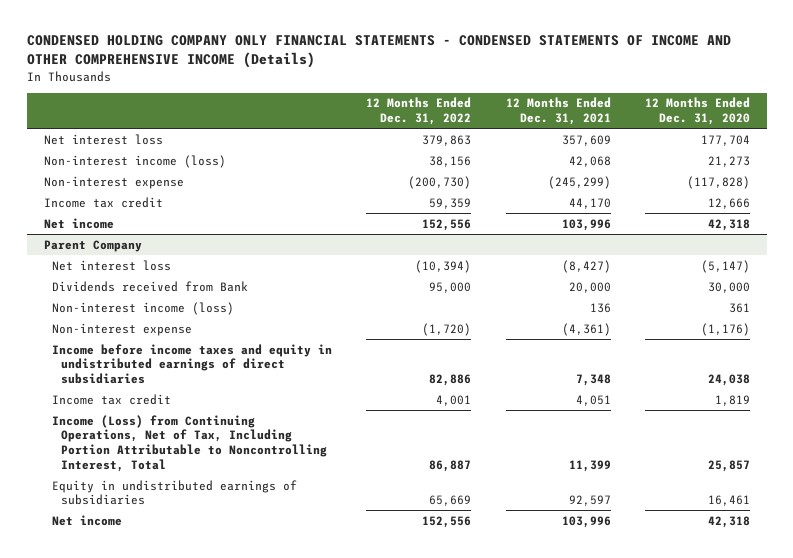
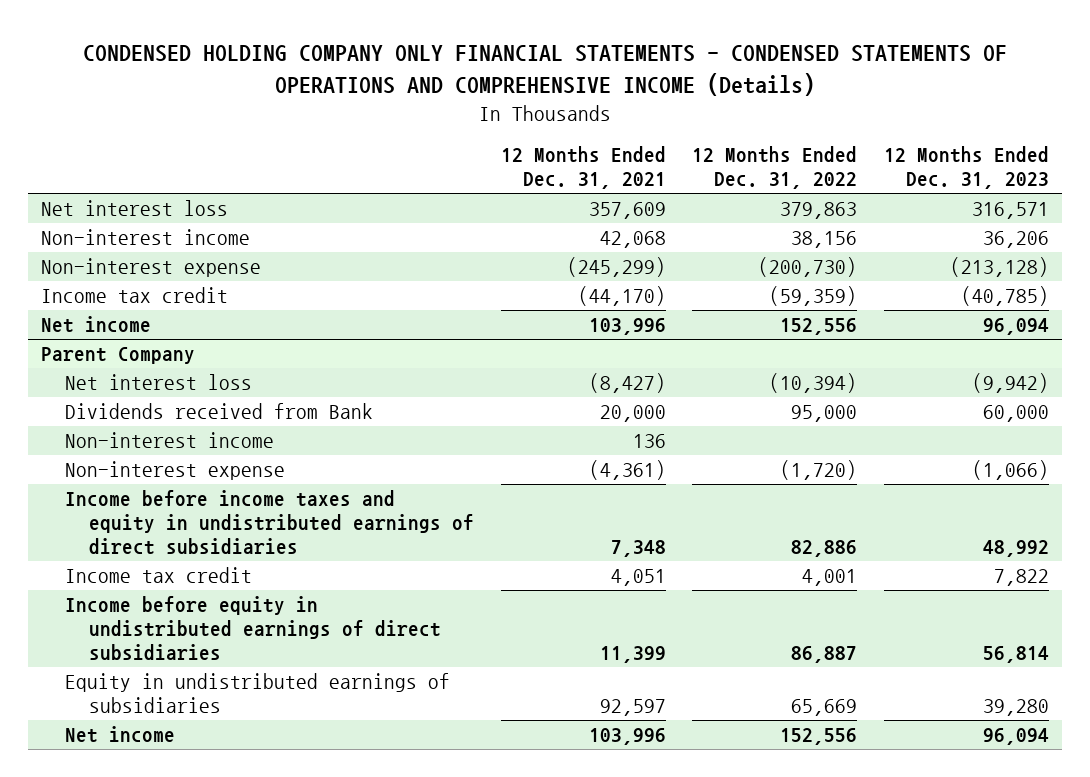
[26,35,731,69] CONDENSED HOLDING COMPANY ONLY FINANCIAL STATEMENTS - CONDENSED STATEMENTS OF INCOME AND OTHER COMPREHENSIVE INCOME (Details) -> [83,45,1008,96] CONDENSED HOLDING COMPANY ONLY FINANCIAL STATEMENTS - CONDENSED STATEMENTS OF OPERATIONS AND COMPREHENSIVE INCOME (Details)
[644,97,750,126] 12 Months Ended Dec. 31, 2020 -> none
none -> [883,146,1049,190] 12 Months Ended Dec. 31, 2023
[43,154,226,168] Non-interest income (loss) -> [41,229,251,246] Non-interest income
[429,197,472,209] 59,359 -> [769,286,858,307] (59,359)
[568,197,611,209] 44,170 -> [577,286,666,307] (44,170)
[52,301,235,315] Non-interest income (loss) -> [65,432,275,449] Non-interest income
[52,414,328,472] Income (Loss) from Continuing Operations, Net of Tax, Including Portion Attributable to Noncontrolling Interest, Total -> [65,596,441,661] Income before equity in undistributed earnings of direct subsidiaries

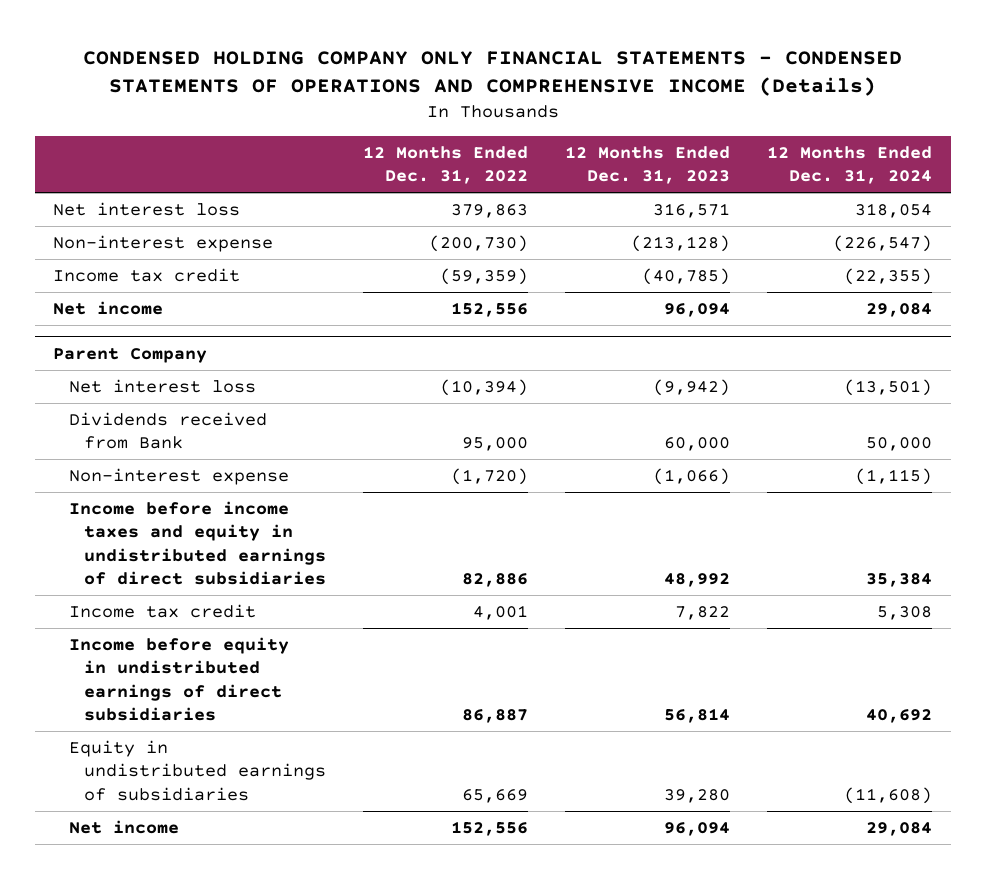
[500,146,666,190] 12 Months Ended Dec. 31, 2021 -> none
none -> [767,145,933,185] 12 Months Ended Dec. 31, 2024
[41,229,251,246] Non-interest income -> none
[65,432,275,449] Non-interest income -> none

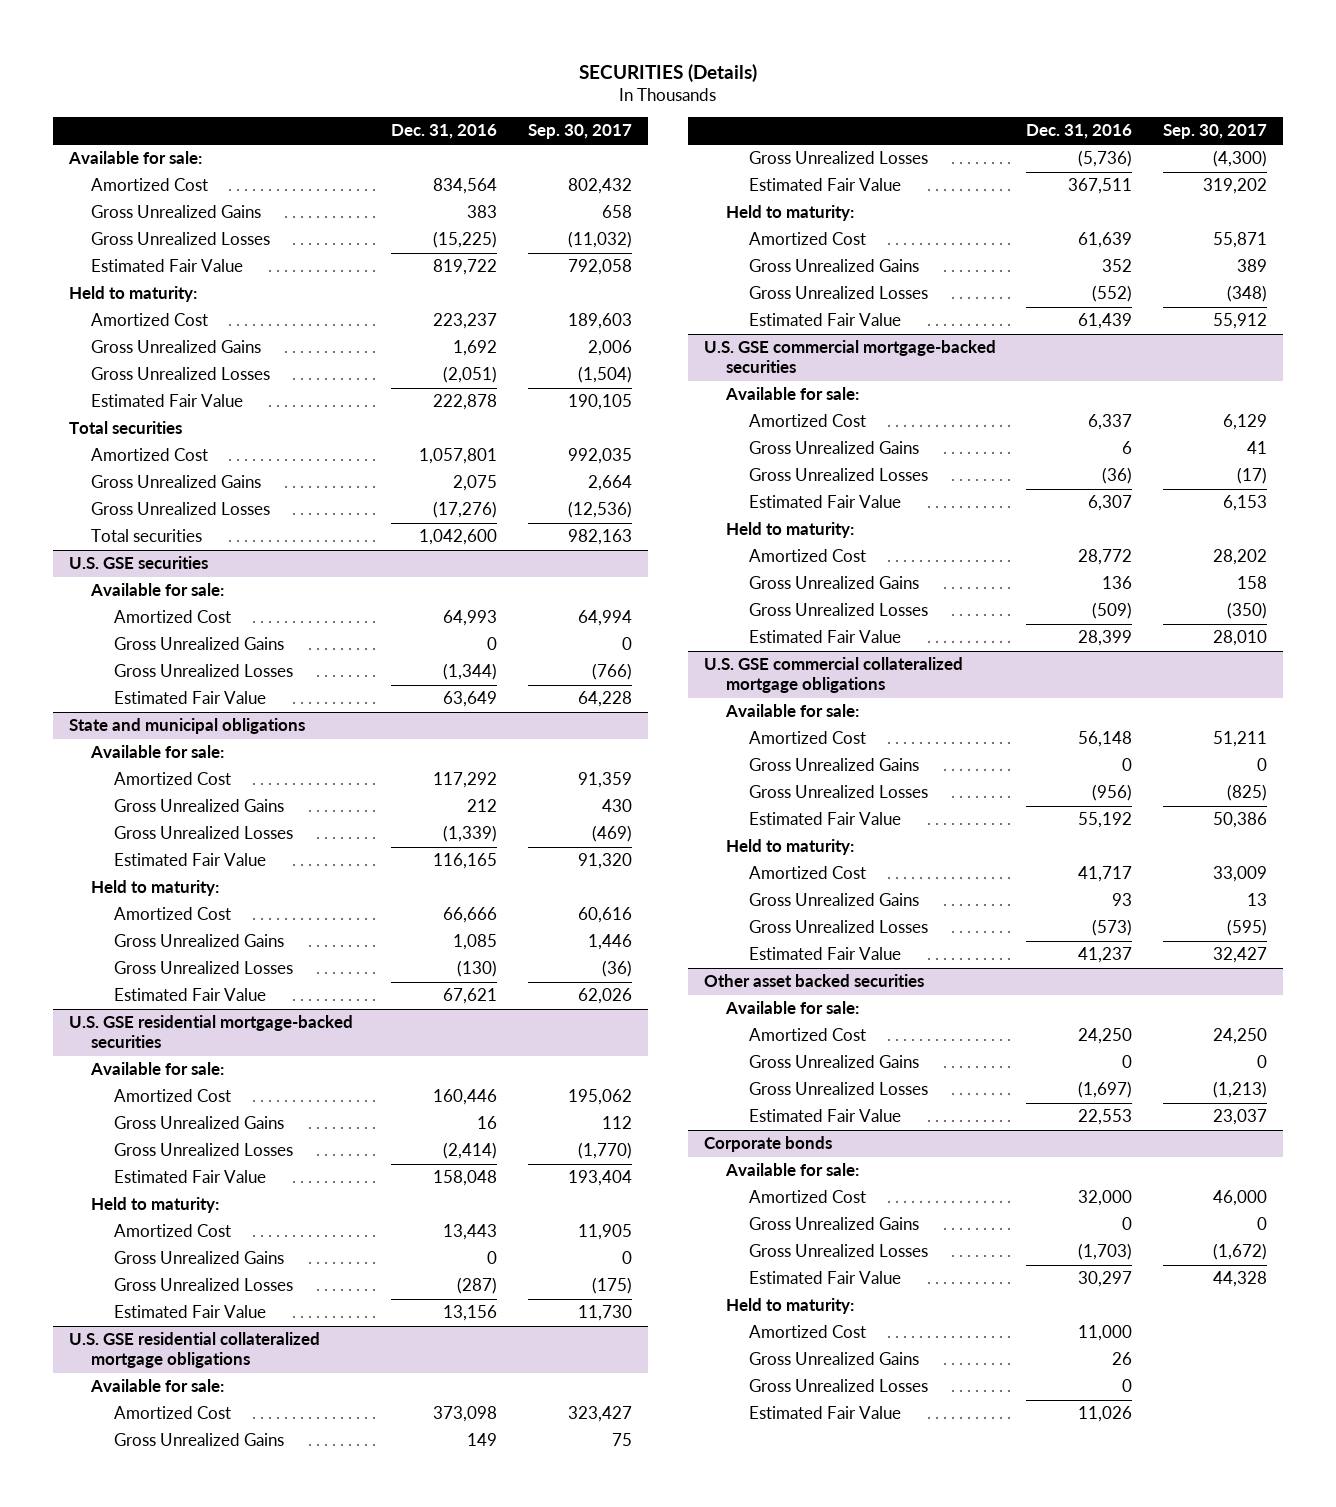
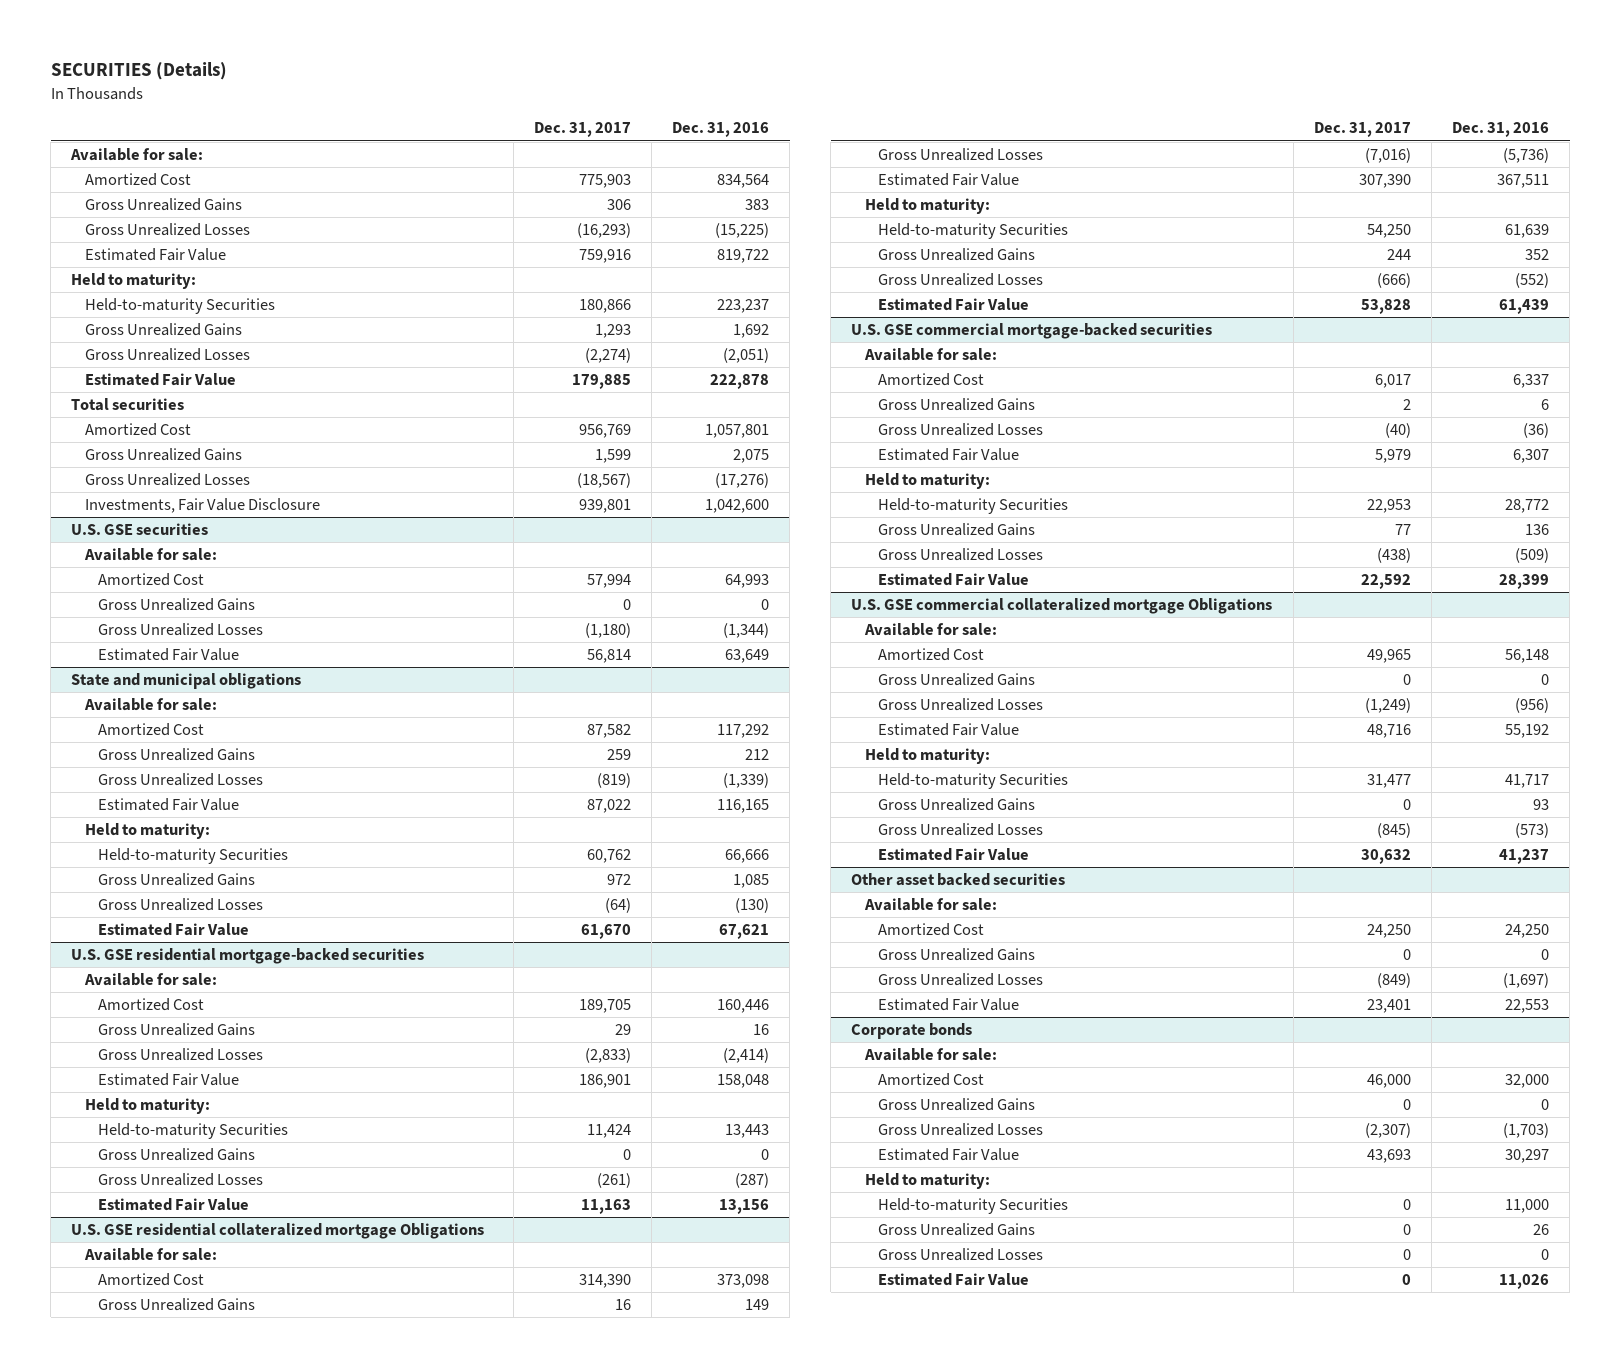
[528,124,633,140] Sep. 30, 2017 -> none
none -> [533,122,631,138] Dec. 31, 2017
[91,313,209,327] Amortized Cost -> [84,298,275,315] Held-to-maturity Securities
[91,529,203,543] Total securities -> [84,498,320,514] Investments, Fair Value Disclosure
[113,907,231,921] Amortized Cost -> [98,848,289,865] Held-to-maturity Securities
[113,1224,231,1238] Amortized Cost -> [98,1123,289,1140] Held-to-maturity Securities
[68,1332,320,1369] U.S. GSE residential collateralized mortgage obligations -> [71,1223,485,1240] U.S. GSE residential collateralized mortgage Obligations
[748,232,866,246] Amortized Cost -> [878,223,1069,240] Held-to-maturity Securities
[748,549,866,563] Amortized Cost -> [878,498,1069,515] Held-to-maturity Securities
[703,657,963,694] U.S. GSE commercial collateralized mortgage obligations -> [851,598,1273,615] U.S. GSE commercial collateralized mortgage Obligations
[748,866,866,880] Amortized Cost -> [878,773,1069,790] Held-to-maturity Securities
[748,1325,866,1339] Amortized Cost -> [878,1198,1069,1215] Held-to-maturity Securities

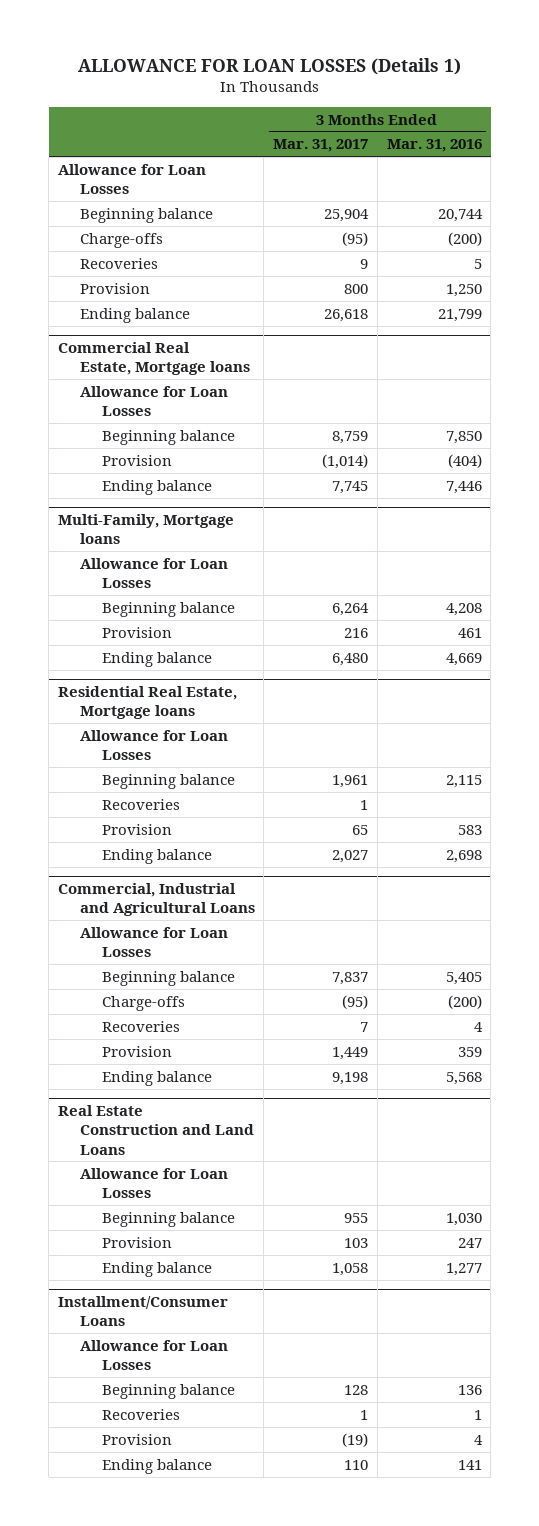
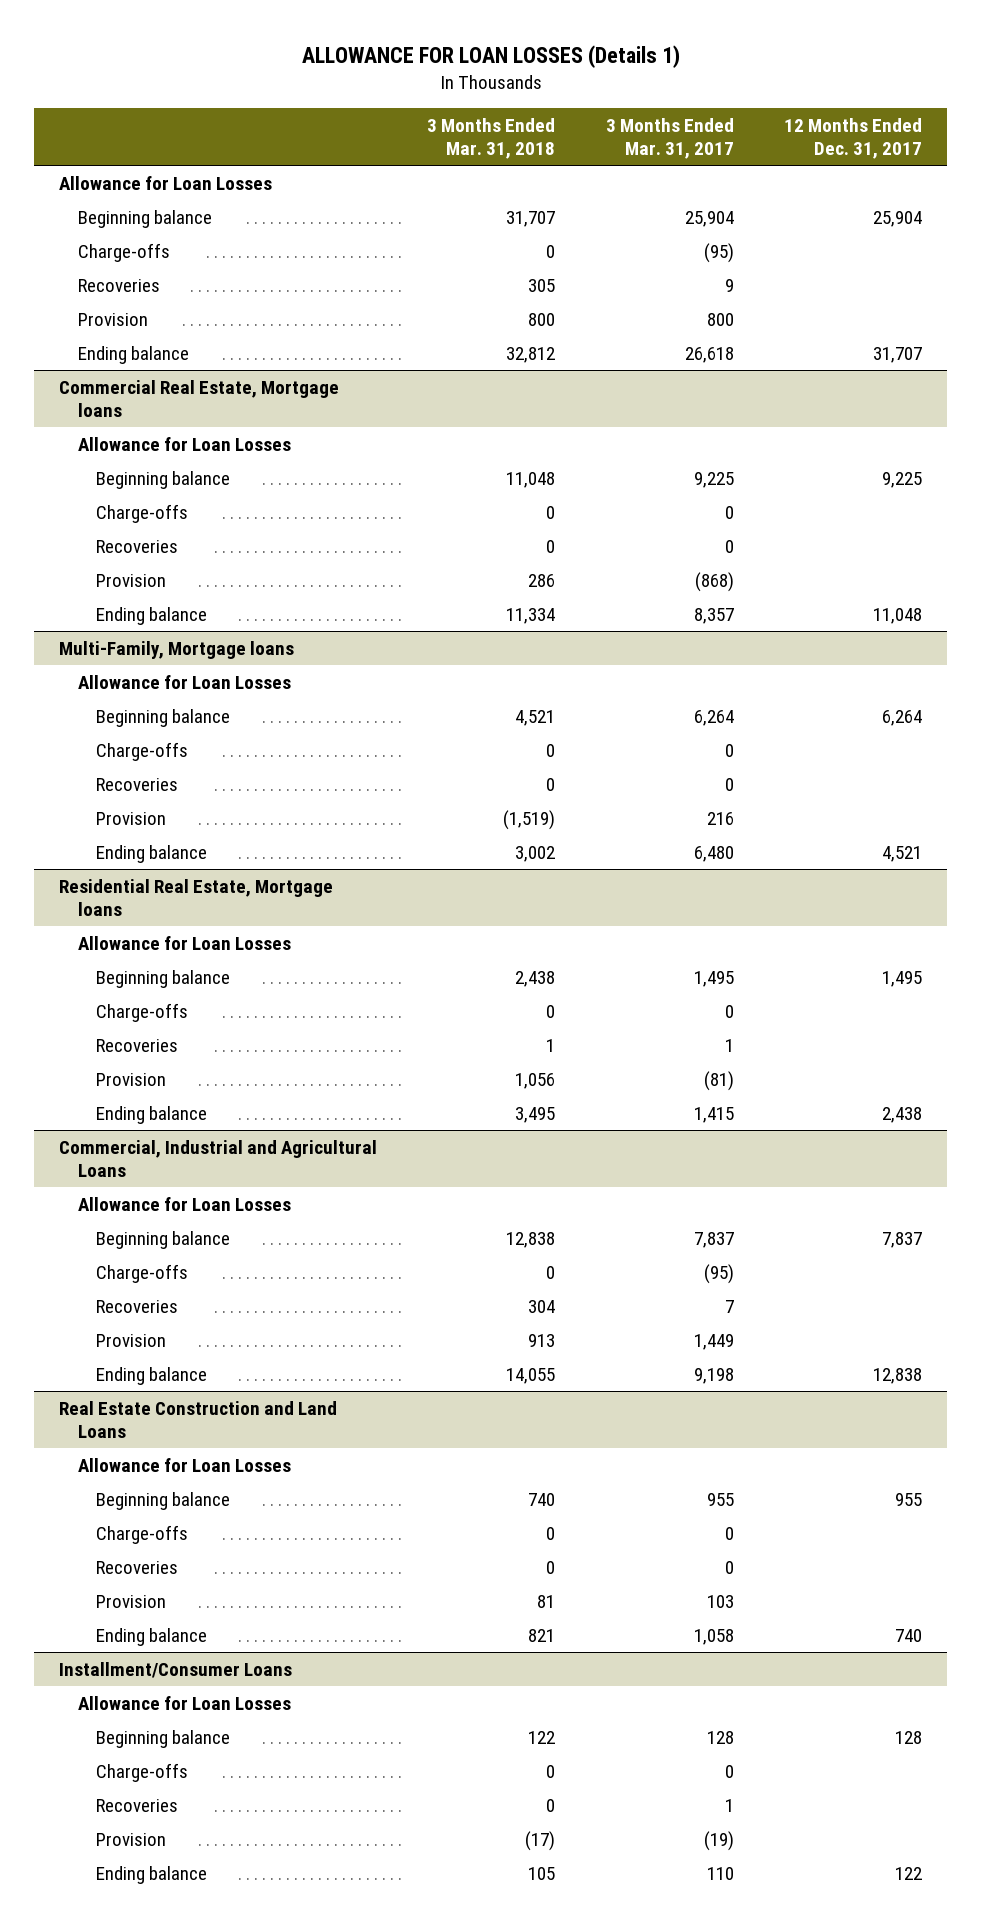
[386,139,482,153] Mar. 31, 2016 -> none
none -> [427,117,556,160] 3 Months Ended Mar. 31, 2018
none -> [784,117,923,160] 12 Months Ended Dec. 31, 2017
[332,430,369,444] 8,759 -> [693,471,734,488] 9,225
none -> [96,503,189,523] Charge-offs
none -> [96,539,179,553] Recoveries
[322,453,369,469] (1,014) -> [694,571,734,592] (868)
[332,480,369,494] 7,745 -> [693,607,734,624] 8,357
none -> [96,741,189,761] Charge-offs
none -> [96,777,179,791] Recoveries
[332,774,369,788] 1,961 -> [693,970,734,987] 1,495
none -> [96,1002,189,1022] Charge-offs
[352,824,369,835] 65 -> [703,1070,734,1091] (81)
[332,849,369,863] 2,027 -> [693,1106,734,1123] 1,415
none -> [96,1524,189,1544] Charge-offs
none -> [96,1560,179,1574] Recoveries
none -> [96,1762,189,1782] Charge-offs

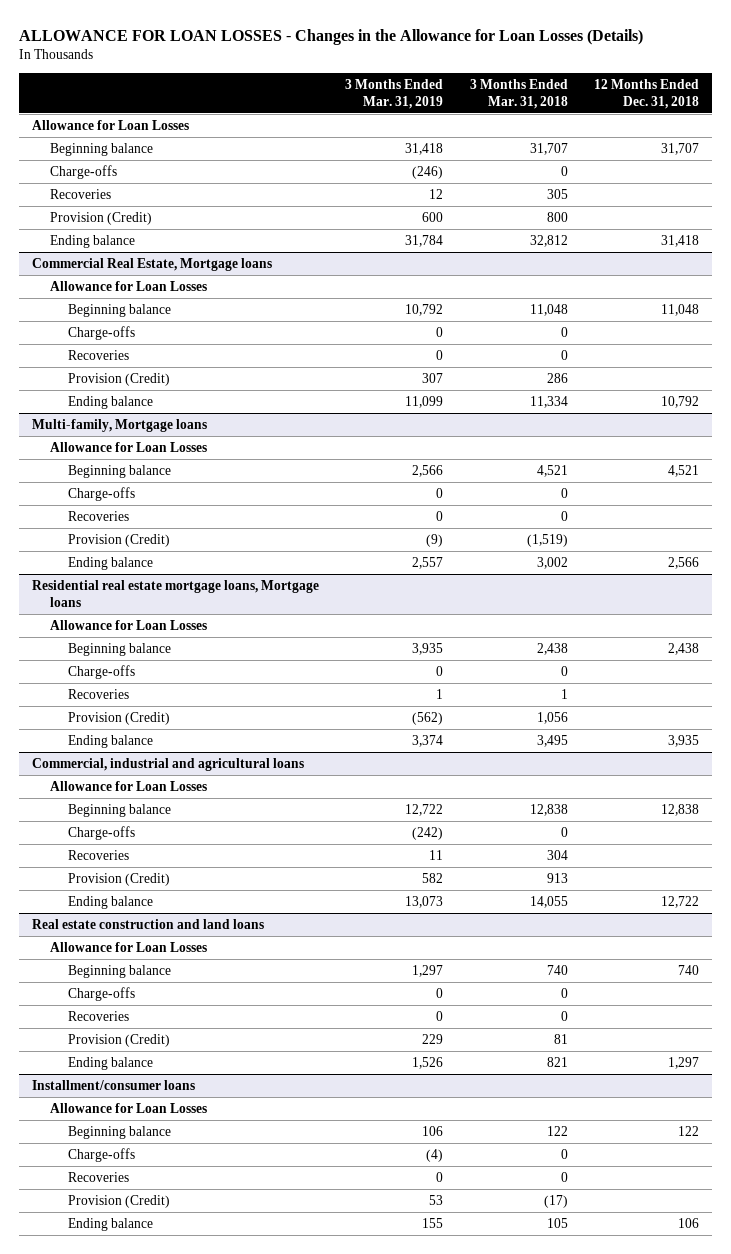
[301,45,680,69] ALLOWANCE FOR LOAN LOSSES (Details 1) -> [19,28,644,45] ALLOWANCE FOR LOAN LOSSES - Changes in the Allowance for Loan Losses (Details)
[605,117,734,160] 3 Months Ended Mar. 31, 2017 -> none
[784,117,923,160] 12 Months Ended Dec. 31, 2017 -> none
none -> [345,78,444,109] 3 Months Ended Mar. 31, 2019
none -> [593,78,699,109] 12 Months Ended Dec. 31, 2018
[77,312,148,326] Provision -> [50,211,153,225] Provision (Credit)
[96,573,167,587] Provision -> [68,372,171,386] Provision (Credit)
[58,640,294,659] Multi-Family, Mortgage loans -> [32,418,208,432] Multi-family, Mortgage loans
[96,811,167,825] Provision -> [68,533,171,547] Provision (Credit)
[58,878,333,917] Residential Real Estate, Mortgage loans -> [32,579,320,607] Residential real estate mortgage loans, Mortgage loans
[96,1072,167,1086] Provision -> [68,711,171,725] Provision (Credit)
[58,1139,377,1178] Commercial, Industrial and Agricultural Loans -> [32,757,305,771] Commercial, industrial and agricultural loans
[96,1333,167,1347] Provision -> [68,872,171,886] Provision (Credit)
[58,1400,337,1439] Real Estate Construction and Land Loans -> [32,918,265,929] Real estate construction and land loans
[96,1594,167,1608] Provision -> [68,1033,171,1047] Provision (Credit)
[58,1661,292,1678] Installment/Consumer Loans -> [32,1079,196,1090] Installment/consumer loans
[96,1832,167,1846] Provision -> [68,1194,171,1208] Provision (Credit)

